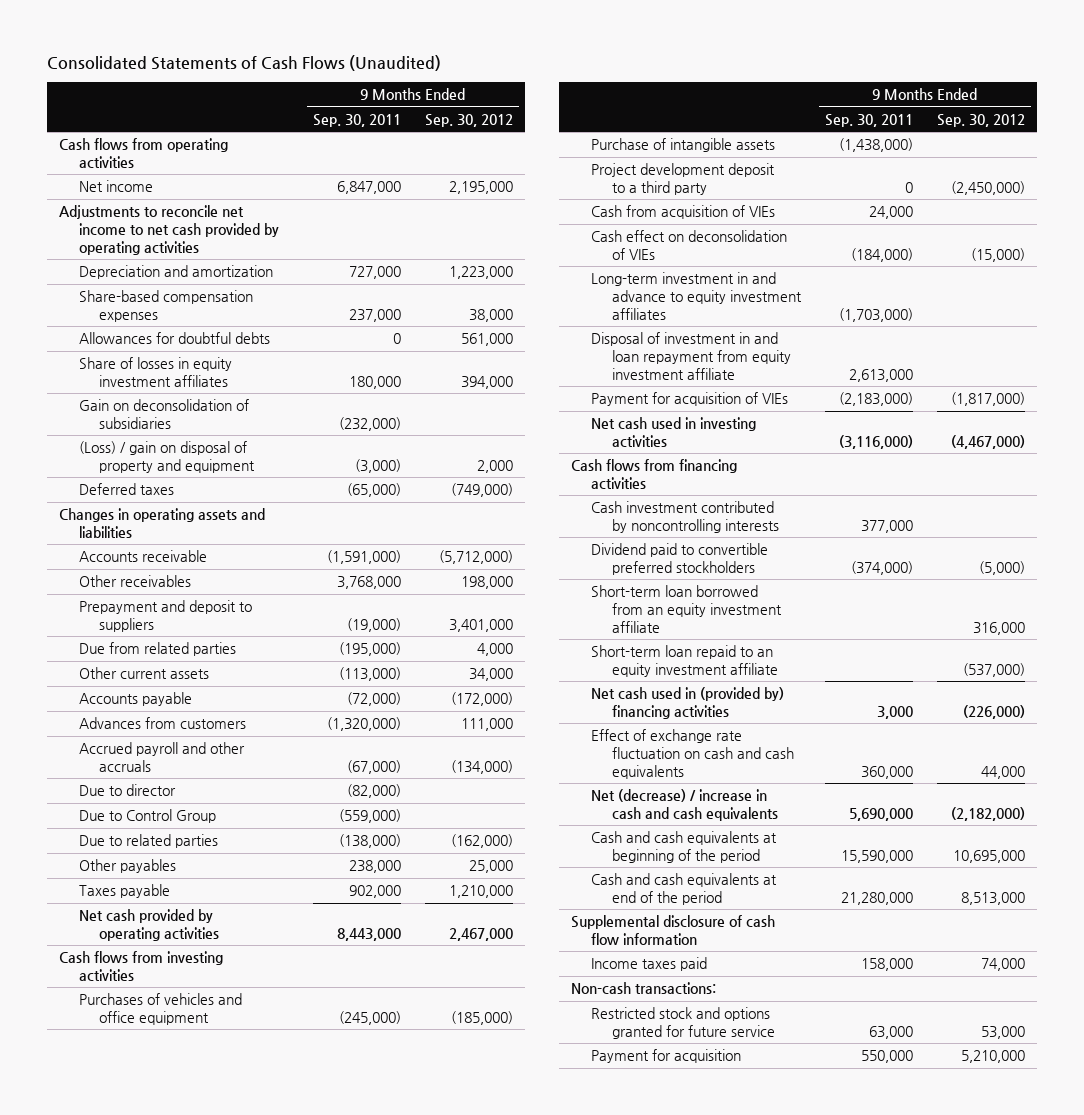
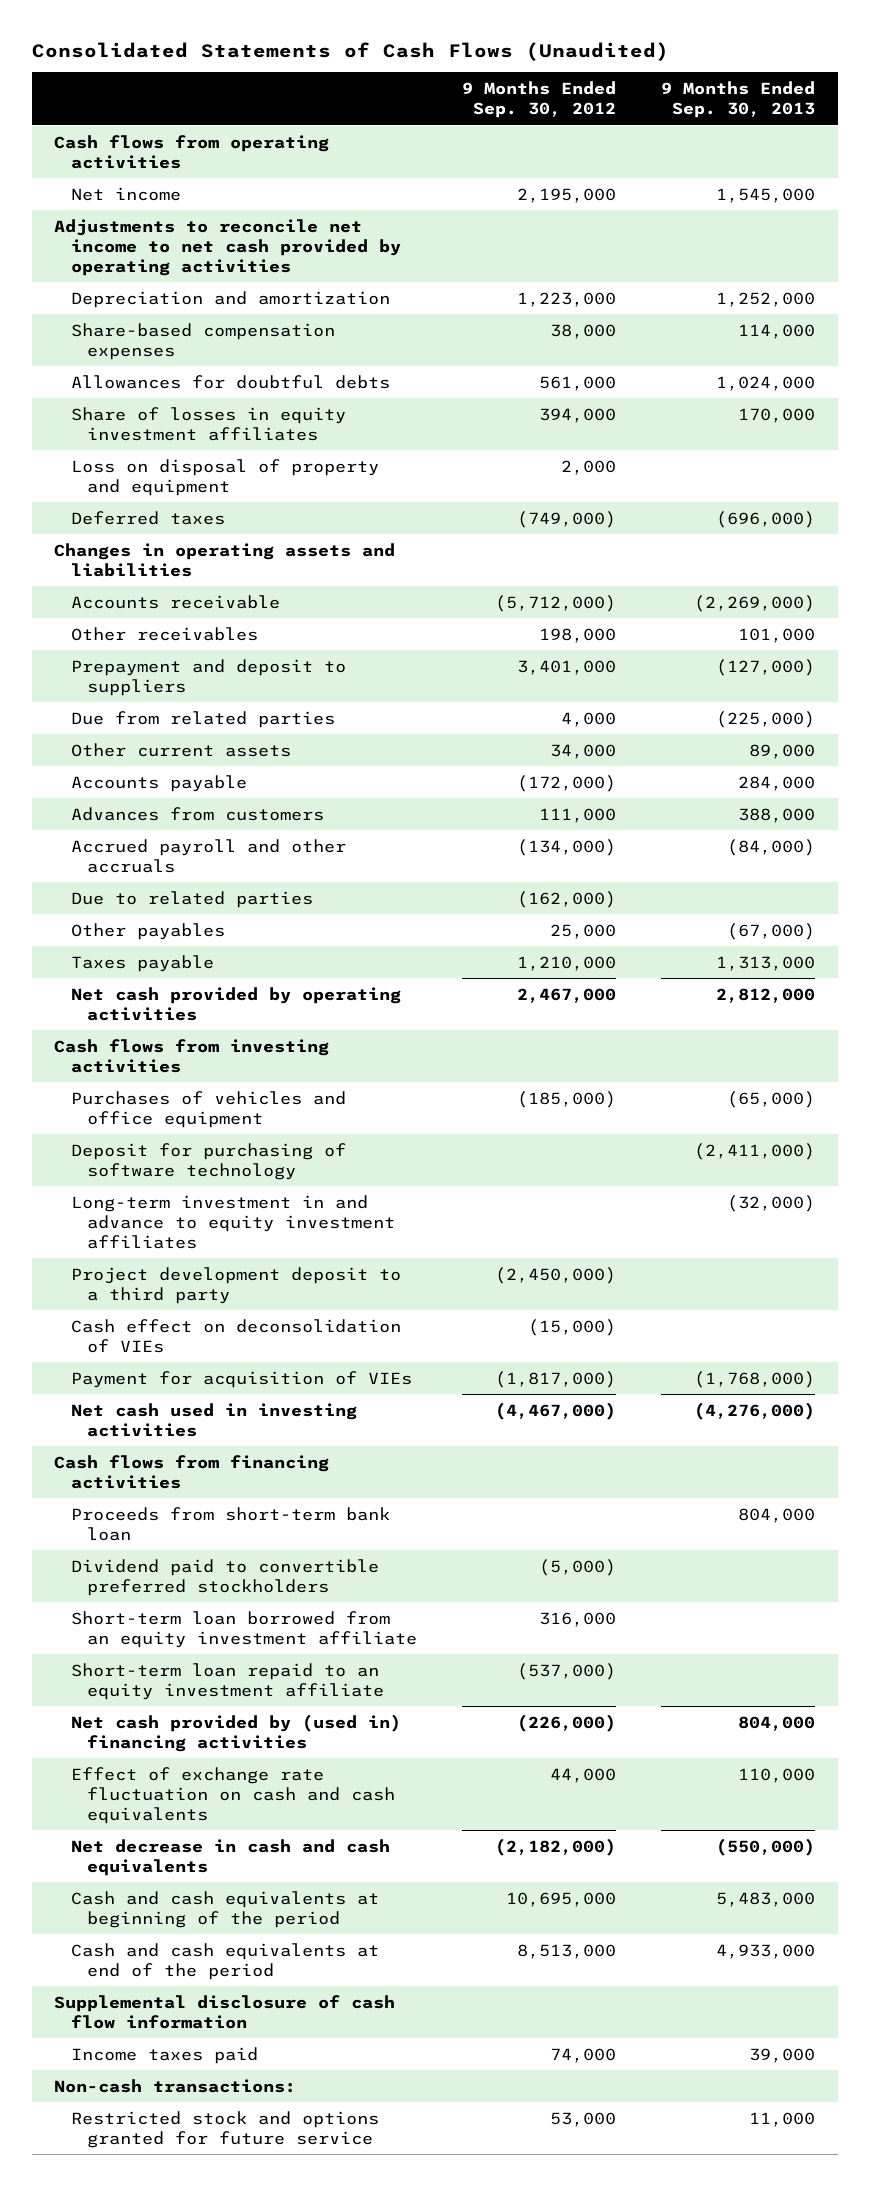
[312,113,401,127] Sep. 30, 2011 -> none
none -> [661,81,816,119] 9 Months Ended Sep. 30, 2013
[79,399,250,429] Gain on deconsolidation of subsidiaries -> none
[79,441,256,473] (Loss) / gain on disposal of property and equipment -> [70,458,379,496] Loss on disposal of property and equipment
[79,784,177,797] Due to director -> none
[79,809,217,824] Due to Control Group -> none
[591,138,776,153] Purchase of intangible assets -> none
none -> [70,1142,346,1180] Deposit for purchasing of software technology
[591,272,802,320] Long-term investment in and advance to equity investment affiliates -> [70,1194,396,1249] Long-term investment in and advance to equity investment affiliates
[591,205,776,220] Cash from acquisition of VIEs -> none
[591,332,791,380] Disposal of investment in and loan repayment from equity investment affiliate -> none
[591,501,779,533] Cash investment contributed by noncontrolling interests -> none
none -> [70,1506,390,1541] Proceeds from short-term bank loan
[591,687,785,719] Net cash used in (provided by) financing activities -> [70,1713,401,1752] Net cash provided by (used in) financing activities
[591,789,778,821] Net (decrease) / increase in cash and cash equivalents -> [70,1838,390,1876] Net decrease in cash and cash equivalents
[591,1049,742,1064] Payment for acquisition -> none

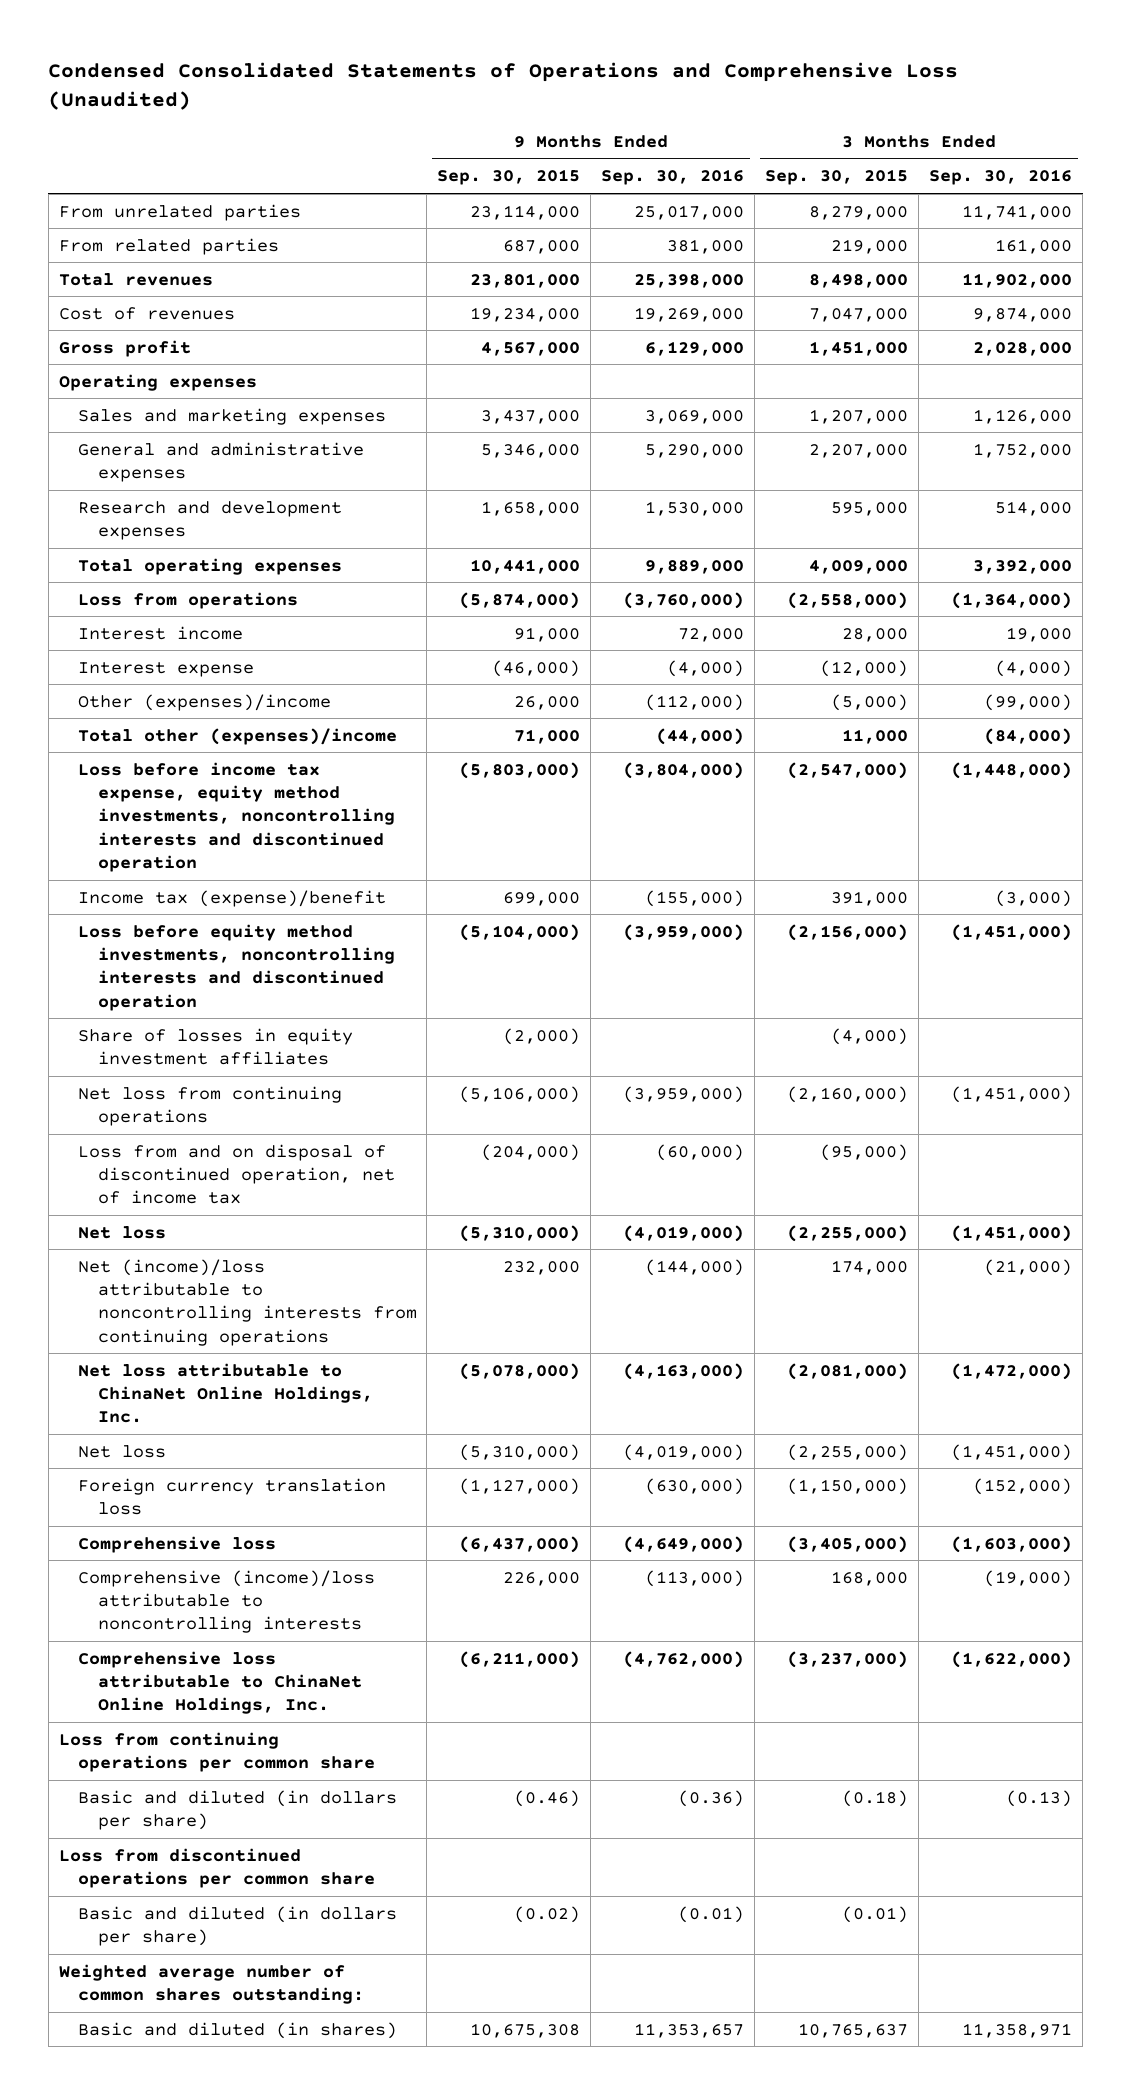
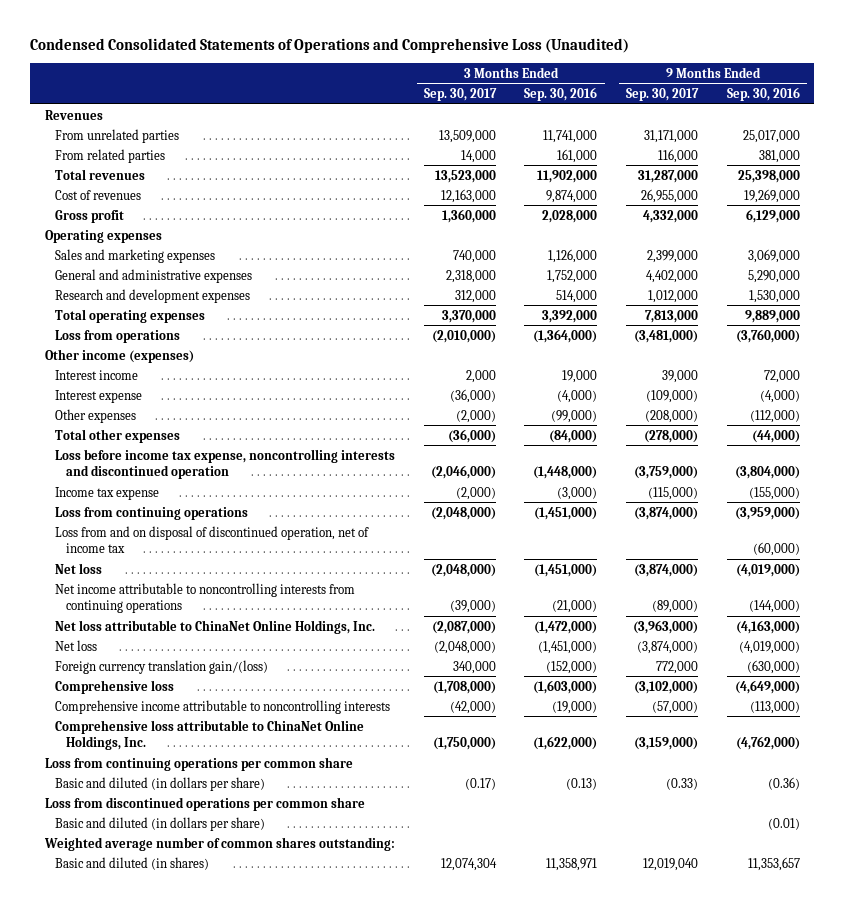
[437,169,581,186] Sep. 30, 2015 -> none
[765,169,909,186] Sep. 30, 2015 -> none
none -> [423,88,497,102] Sep. 30, 2017
none -> [626,88,700,102] Sep. 30, 2017
none -> [44,109,103,120] Revenues
none -> [44,348,194,363] Other income (expenses)
[78,923,395,1011] Loss before equity method investments, noncontrolling interests and discontinued operation -> none
[78,1027,354,1066] Share of losses in equity investment affiliates -> none
[78,693,332,711] Other (expenses)/income -> [55,408,137,423] Other expenses
[78,727,398,745] Total other (expenses)/income -> [55,428,181,443] Total other expenses
[78,761,395,873] Loss before income tax expense, equity method investments, noncontrolling interests and discontinued operation -> [55,448,396,479] Loss before income tax expense, noncontrolling interests and discontinued operation
[78,889,387,907] Income tax (expense)/benefit -> [55,486,160,500] Income tax expense
[78,1085,343,1127] Net loss from continuing operations -> [55,506,249,520] Loss from continuing operations
[78,1258,417,1346] Net (income)/loss attributable to noncontrolling interests from continuing operations -> [55,582,356,613] Net income attributable to noncontrolling interests from continuing operations
[78,1477,387,1516] Foreign currency translation loss -> [55,659,269,674] Foreign currency translation gain/(loss)
[78,1569,376,1634] Comprehensive (income)/loss attributable to noncontrolling interests -> [55,699,391,714] Comprehensive income attributable to noncontrolling interests

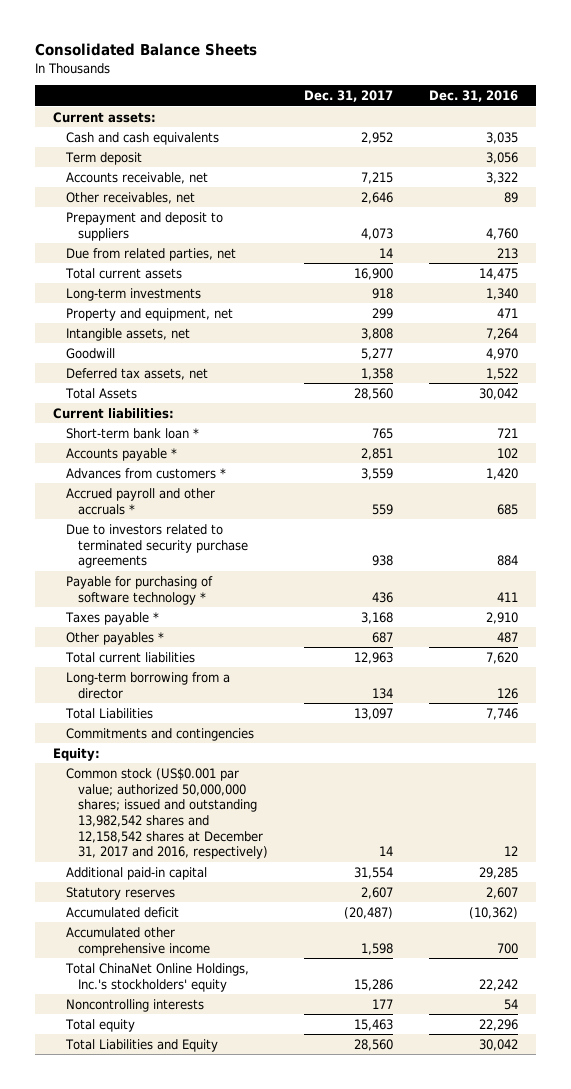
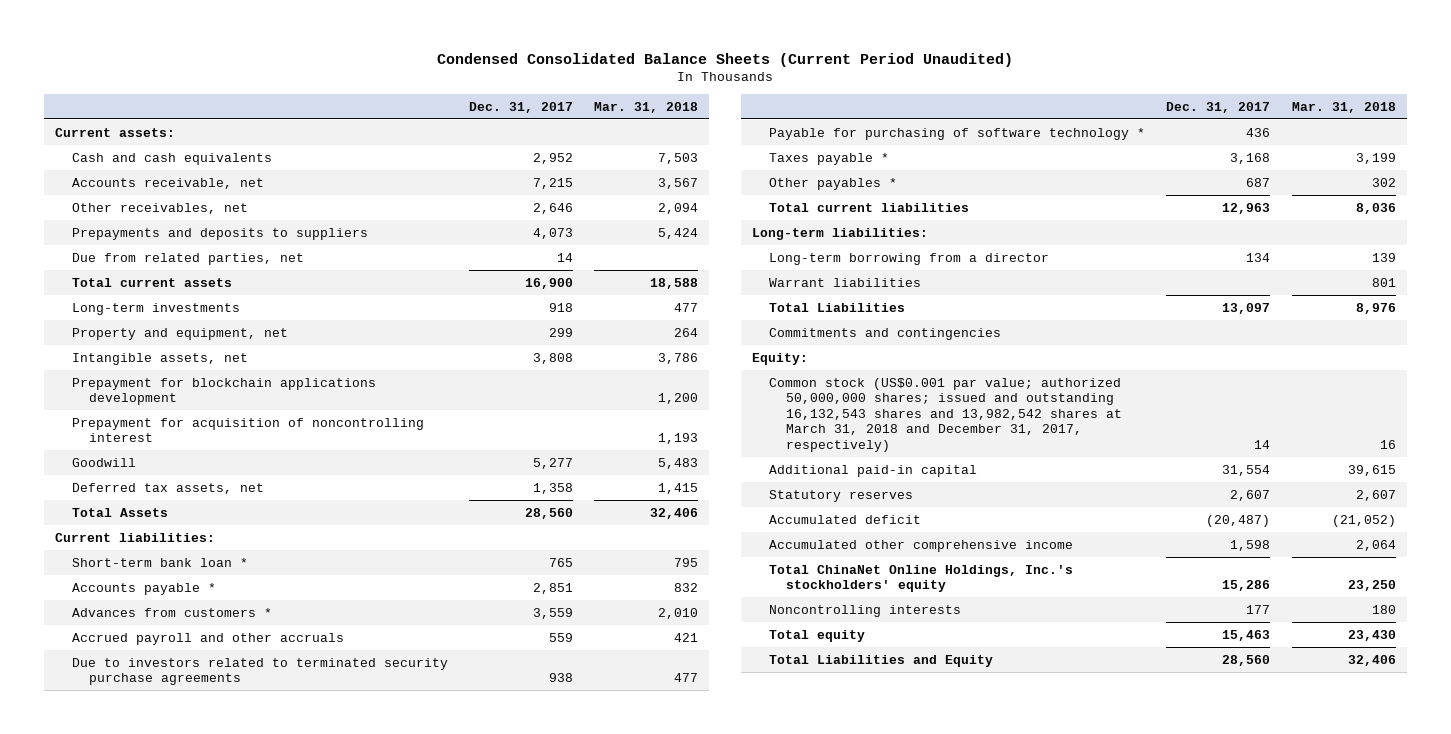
[34,43,257,57] Consolidated Balance Sheets -> [437,52,1014,67] Condensed Consolidated Balance Sheets (Current Period Unaudited)
[429,90,519,103] Dec. 31, 2016 -> none
none -> [594,101,699,113] Mar. 31, 2018
[64,151,142,165] Term deposit -> none
[65,211,223,241] Prepayment and deposit to suppliers -> [71,227,368,240] Prepayments and deposits to suppliers
none -> [71,377,376,406] Prepayment for blockchain applications development
none -> [71,417,424,443] Prepayment for acquisition of noncontrolling interest
[65,487,215,515] Accrued payroll and other accruals * -> [71,632,344,645] Accrued payroll and other accruals
none -> [752,227,929,240] Long-term liabilities:
none -> [769,277,922,287] Warrant liabilities
[65,767,269,860] Common stock (US$0.001 par value; authorized 50,000,000 shares; issued and outstanding 13,982,542 shares and 12,158,542 shares at December 31, 2017 and 2016, respectively) -> [769,377,1122,452] Common stock (US$0.001 par value; authorized 50,000,000 shares; issued and outstanding 16,132,543 shares and 13,982,542 shares at March 31, 2018 and December 31, 2017, respectively)

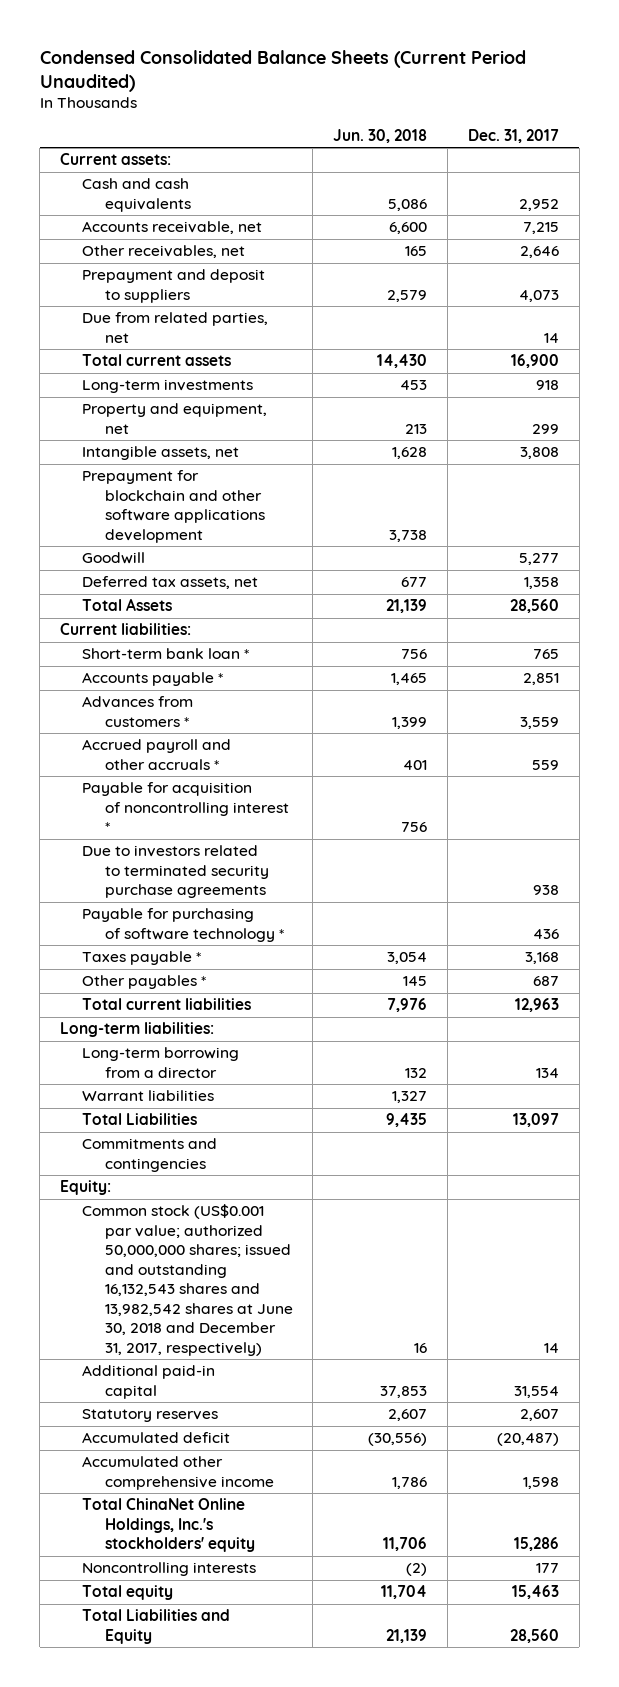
[594,101,699,113] Mar. 31, 2018 -> none
none -> [333,129,428,144] Jun. 30, 2018
[71,227,368,240] Prepayments and deposits to suppliers -> [82,269,266,303] Prepayment and deposit to suppliers
[71,417,424,443] Prepayment for acquisition of noncontrolling interest -> none
[71,377,376,406] Prepayment for blockchain applications development -> [82,470,265,543] Prepayment for blockchain and other software applications development
[71,632,344,645] Accrued payroll and other accruals -> [82,739,232,770] Accrued payroll and other accruals *
none -> [82,782,289,833] Payable for acquisition of noncontrolling interest *
[769,377,1122,452] Common stock (US$0.001 par value; authorized 50,000,000 shares; issued and outstanding 16,132,543 shares and 13,982,542 shares at March 31, 2018 and December 31, 2017, respectively) -> [82,1204,293,1356] Common stock (US$0.001 par value; authorized 50,000,000 shares; issued and outstanding 16,132,543 shares and 13,982,542 shares at June 30, 2018 and December 31, 2017, respectively)

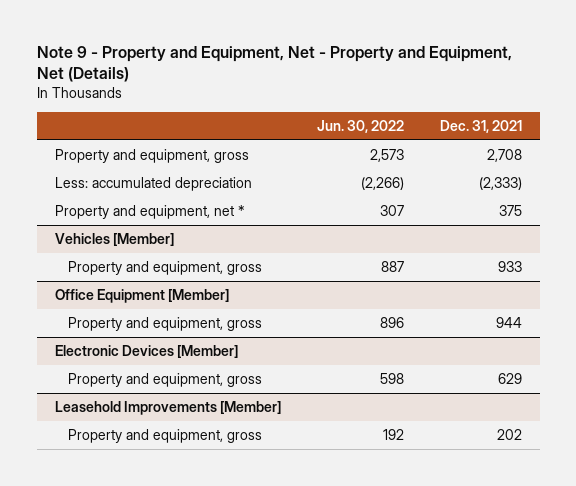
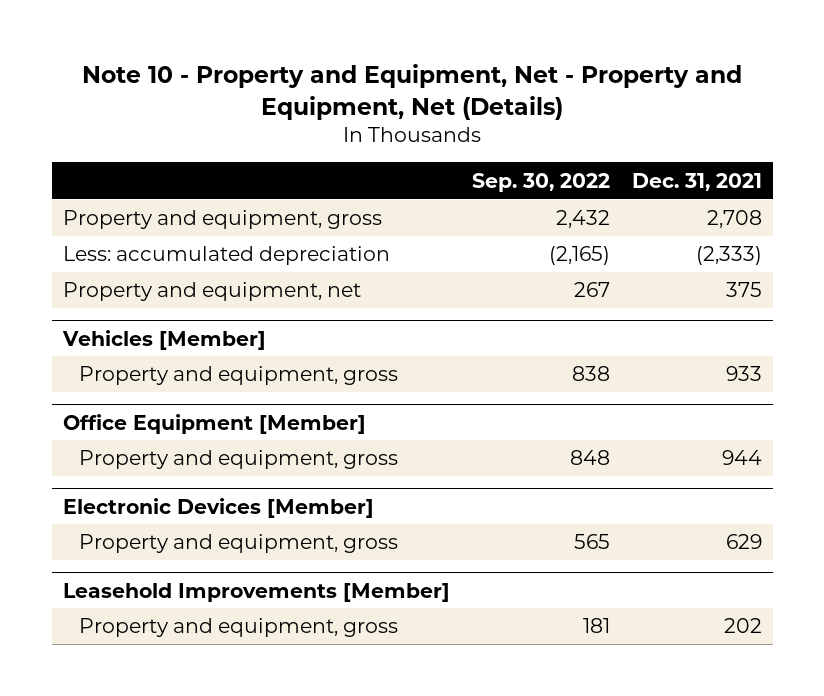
[36,45,512,83] Note 9 - Property and Equipment, Net - Property and Equipment, Net (Details) -> [82,64,743,120] Note 10 - Property and Equipment, Net - Property and Equipment, Net (Details)
[316,119,404,133] Jun. 30, 2022 -> none
none -> [471,172,610,192] Sep. 30, 2022
[54,204,245,219] Property and equipment, net * -> [62,282,361,302] Property and equipment, net

